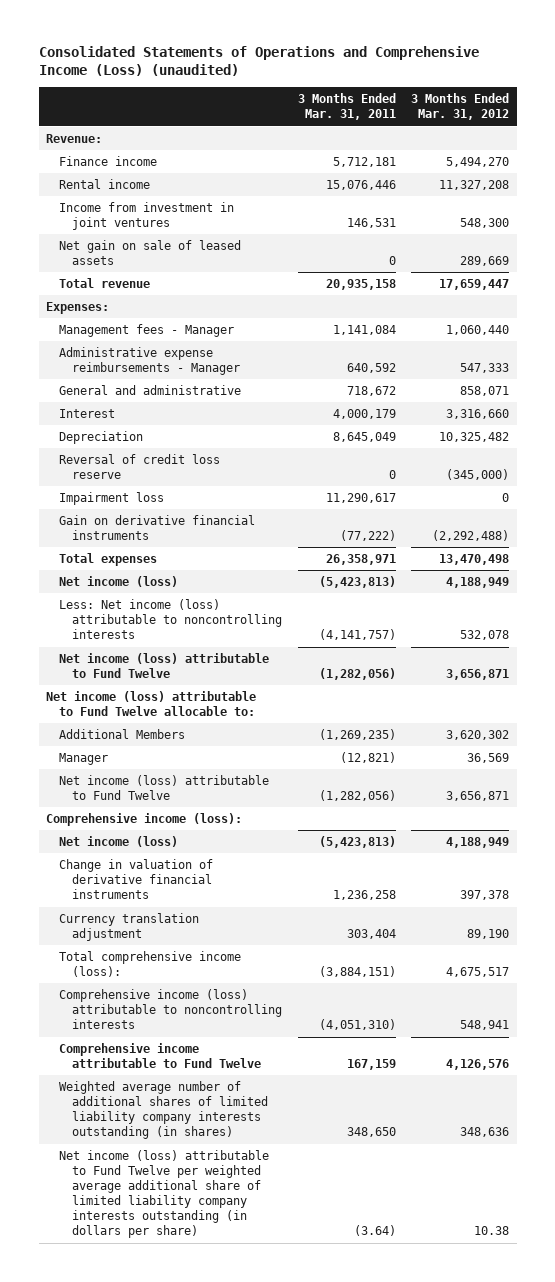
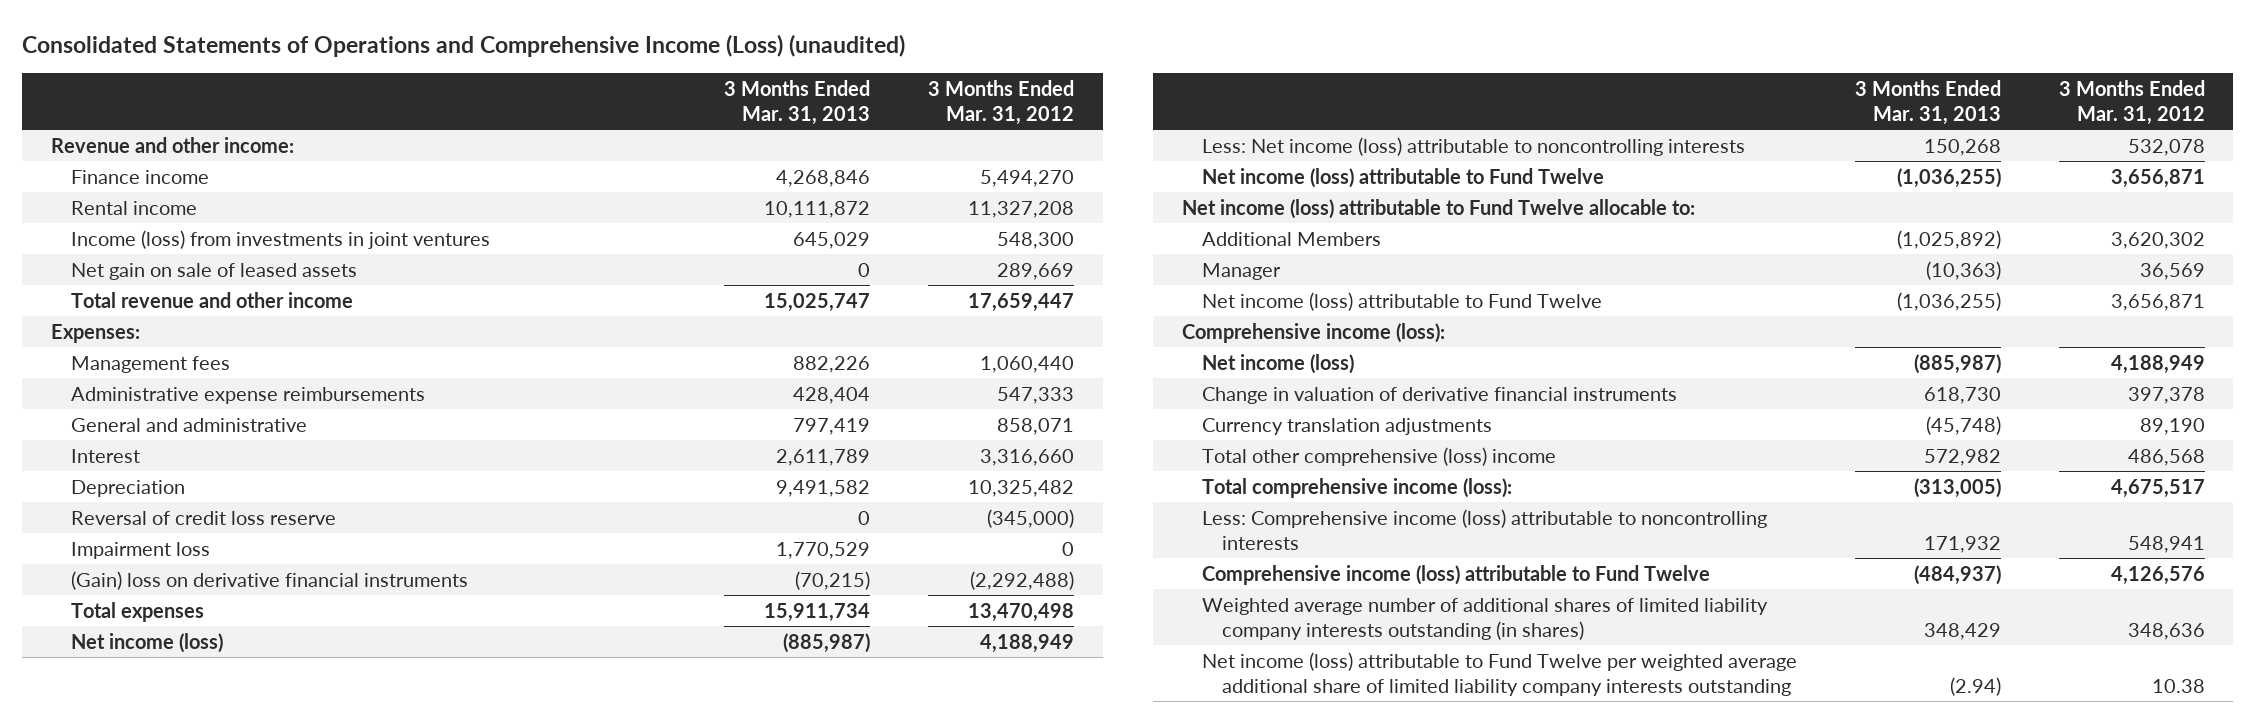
[297,93,396,121] 3 Months Ended Mar. 31, 2011 -> none
none -> [724,79,871,125] 3 Months Ended Mar. 31, 2013
[46,133,103,143] Revenue: -> [51,136,295,153] Revenue and other income:
[59,201,235,231] Income from investment in joint ventures -> [71,229,491,249] Income (loss) from investments in joint ventures
[59,277,151,288] Total revenue -> [71,291,354,308] Total revenue and other income
[59,323,235,337] Management fees - Manager -> [71,355,231,373] Management fees
[59,346,241,376] Administrative expense reimbursements - Manager -> [71,386,426,404] Administrative expense reimbursements
[59,514,256,541] Gain on derivative financial instruments -> [71,570,469,590] (Gain) loss on derivative financial instruments
[59,912,200,942] Currency translation adjustment -> [1201,417,1492,435] Currency translation adjustments
none -> [1201,446,1556,466] Total other comprehensive (loss) income
[59,988,283,1030] Comprehensive income (loss) attributable to noncontrolling interests -> [1201,508,1767,550] Less: Comprehensive income (loss) attributable to noncontrolling interests
[59,1042,262,1069] Comprehensive income attributable to Fund Twelve -> [1201,564,1710,585] Comprehensive income (loss) attributable to Fund Twelve
[59,1149,270,1239] Net income (loss) attributable to Fund Twelve per weighted average additional share of limited liability company interests outstanding (in dollars per share) -> [1201,651,1797,696] Net income (loss) attributable to Fund Twelve per weighted average additional share of limited liability company interests outstanding

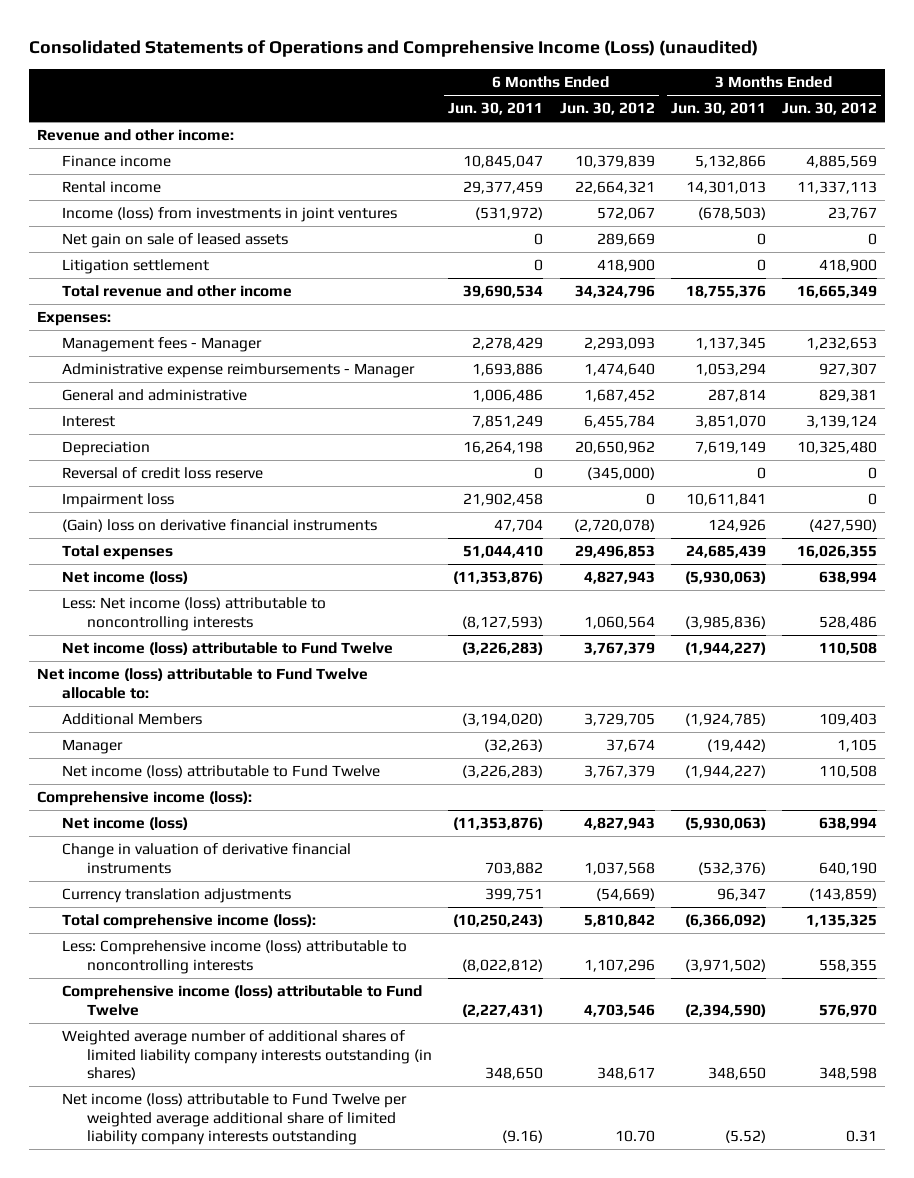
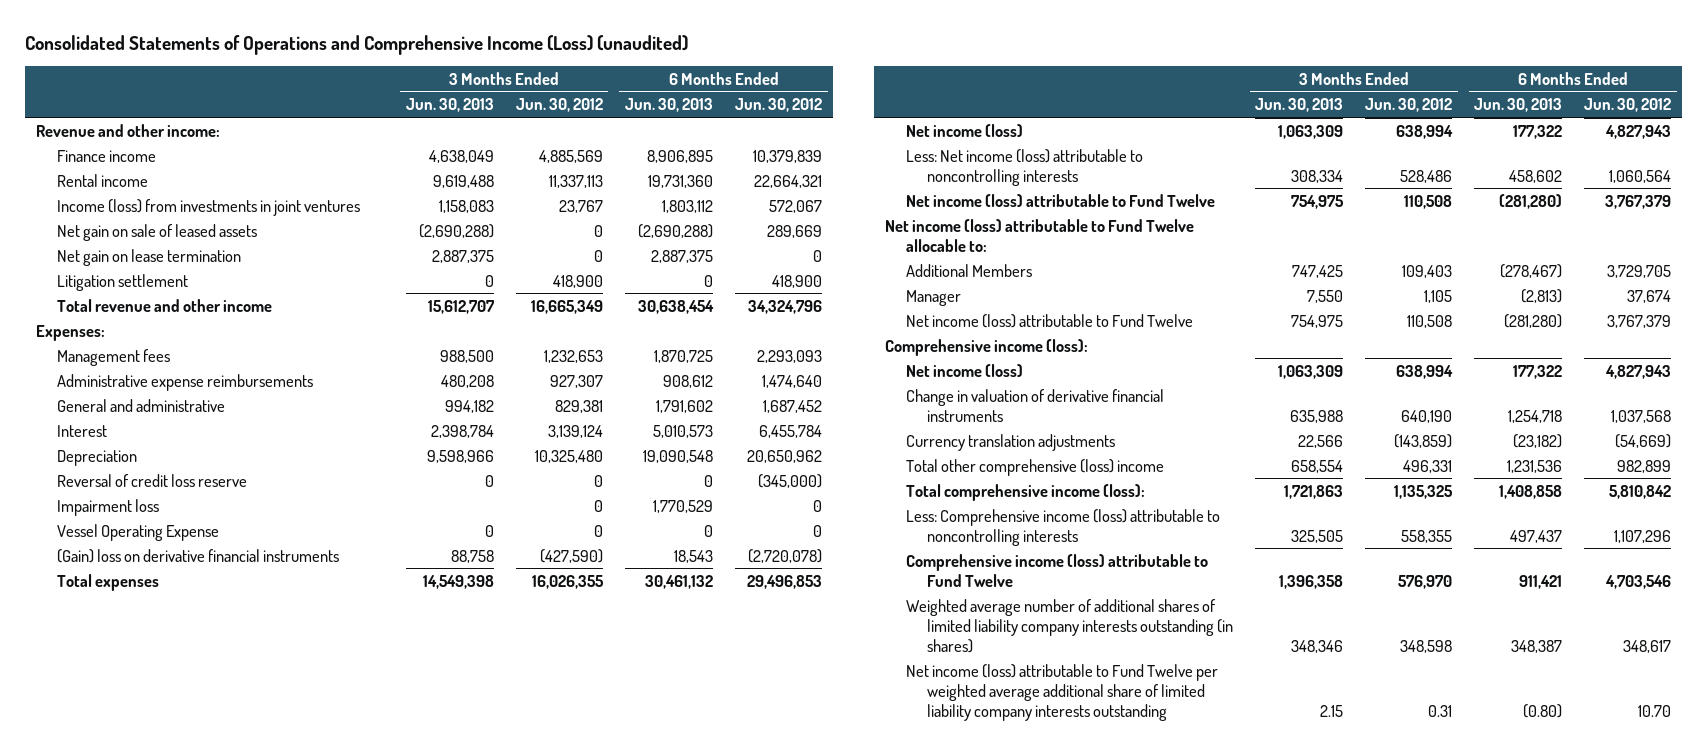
[448,102,544,116] Jun. 30, 2011 -> none
[670,102,766,116] Jun. 30, 2011 -> none
none -> [405,98,494,113] Jun. 30, 2013
none -> [625,98,714,113] Jun. 30, 2013
none -> [56,248,241,266] Net gain on lease termination
[61,337,262,353] Management fees - Manager -> [56,348,170,366] Management fees
[61,363,415,379] Administrative expense reimbursements - Manager -> [56,373,313,391] Administrative expense reimbursements
none -> [56,523,219,541] Vessel Operating Expense
none -> [905,458,1164,476] Total other comprehensive (loss) income

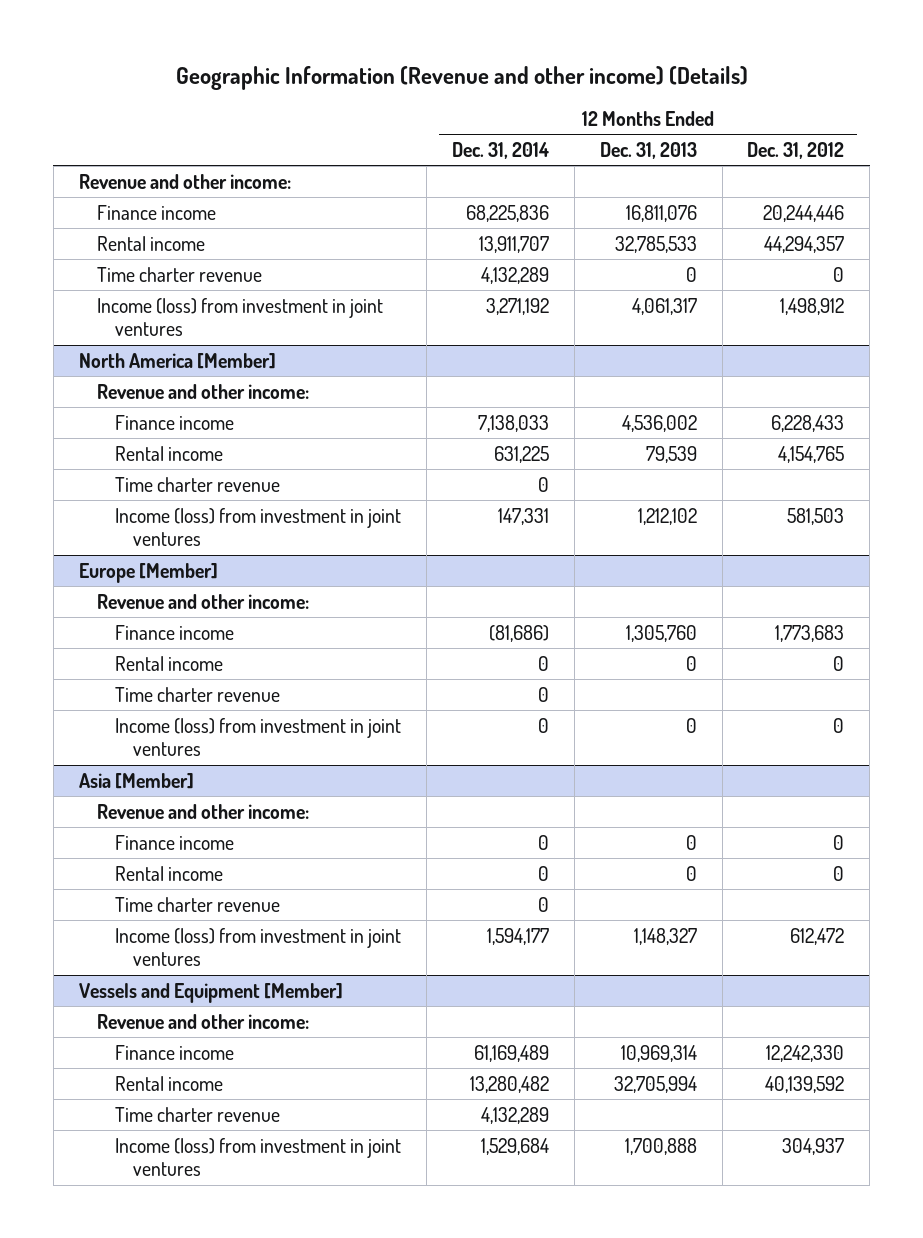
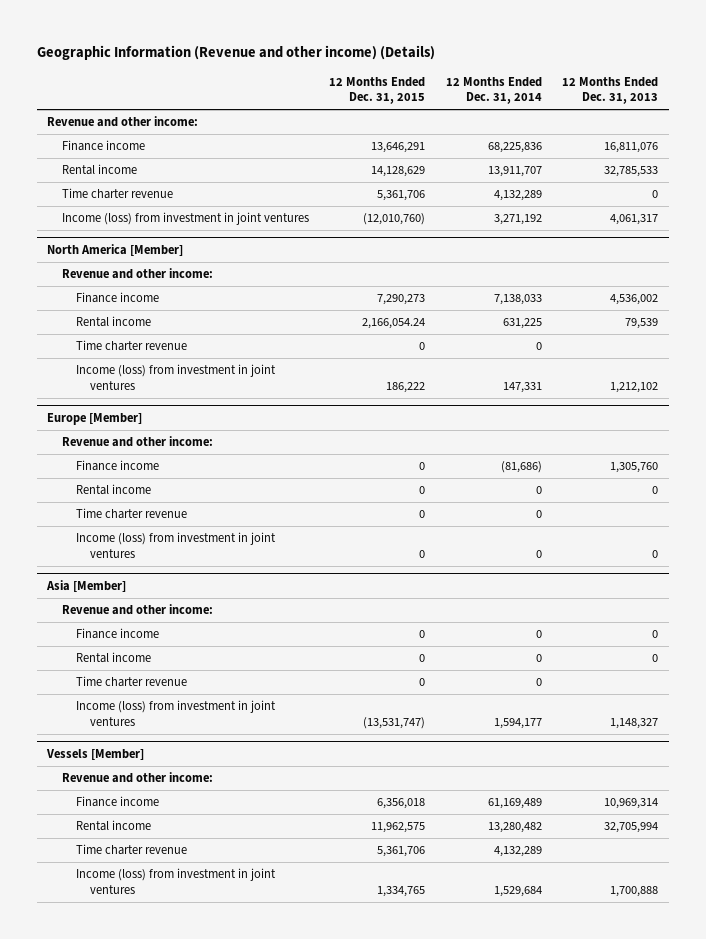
[747,142,845,160] Dec. 31, 2012 -> none
none -> [329,76,426,105] 12 Months Ended Dec. 31, 2015
[78,982,343,1003] Vessels and Equipment [Member] -> [46,749,145,761] Vessels [Member]

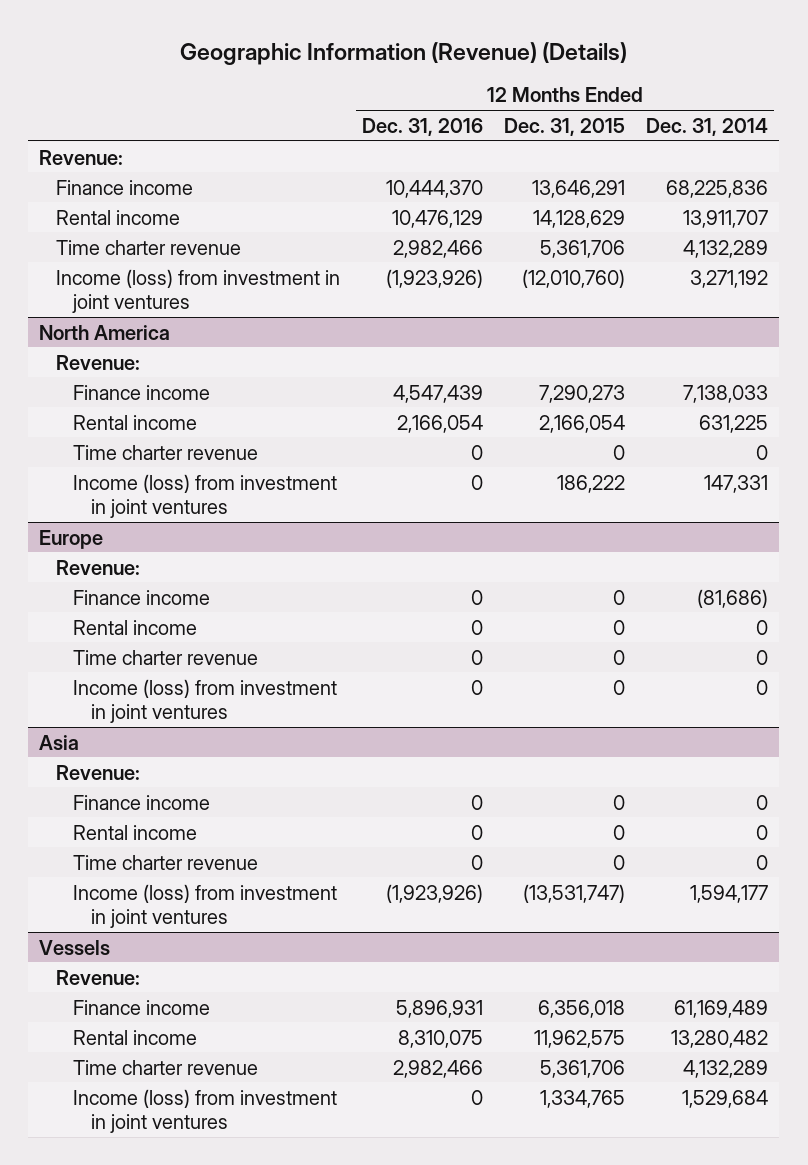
[36,44,435,60] Geographic Information (Revenue and other income) (Details) -> [179,41,627,65] Geographic Information (Revenue) (Details)
[562,76,659,105] 12 Months Ended Dec. 31, 2013 -> none
none -> [361,117,483,136] Dec. 31, 2016
[47,116,199,128] Revenue and other income: -> [39,149,124,165] Revenue:
[47,244,184,257] North America [Member] -> [39,324,171,340] North America
[61,268,213,280] Revenue and other income: -> [56,354,141,370] Revenue:
[362,318,426,330] 2,166,054.24 -> [539,414,626,433] 2,166,054
[47,413,143,426] Europe [Member] -> [39,529,104,549] Europe
[61,436,213,448] Revenue and other income: -> [56,559,141,575] Revenue:
[46,580,127,593] Asia [Member] -> [39,734,80,750] Asia
[61,604,213,616] Revenue and other income: -> [56,764,141,780] Revenue:
[46,749,145,761] Vessels [Member] -> [39,939,111,955] Vessels
[61,772,213,784] Revenue and other income: -> [56,969,141,985] Revenue:

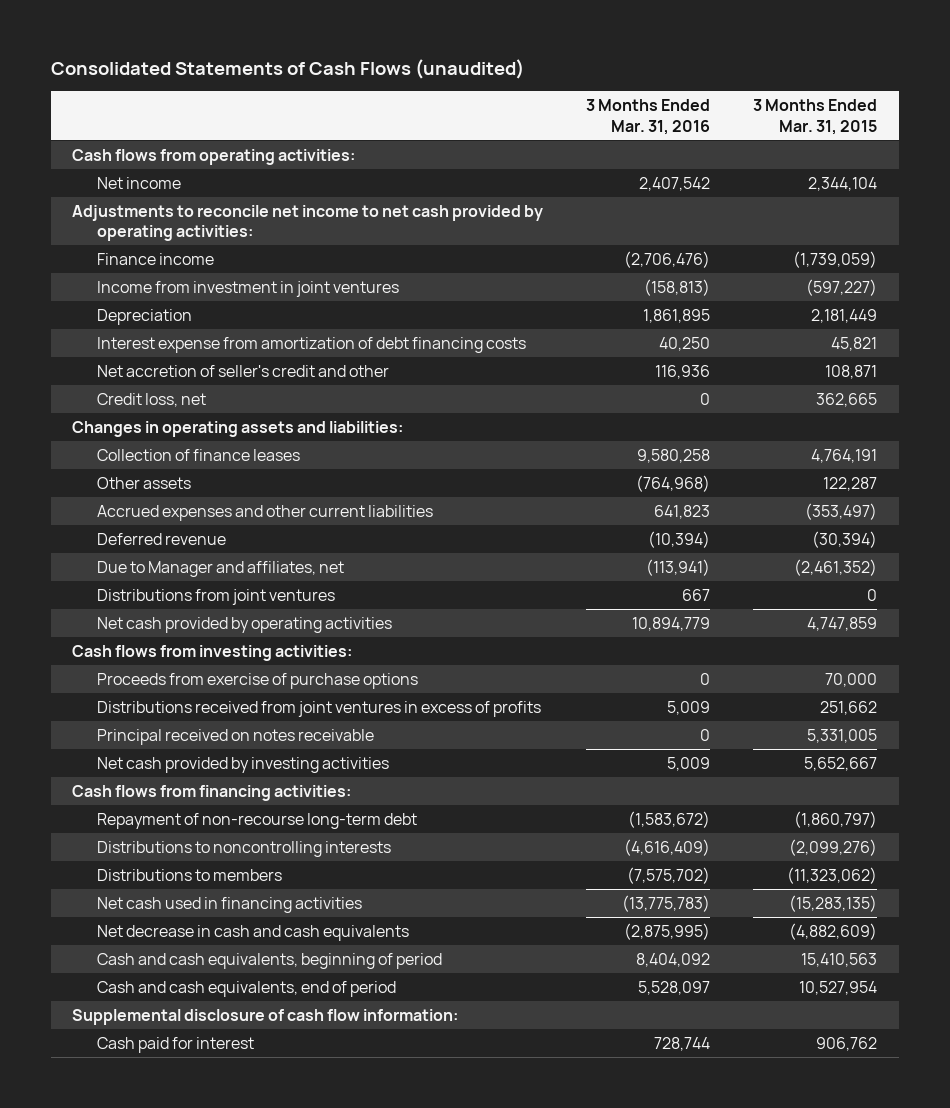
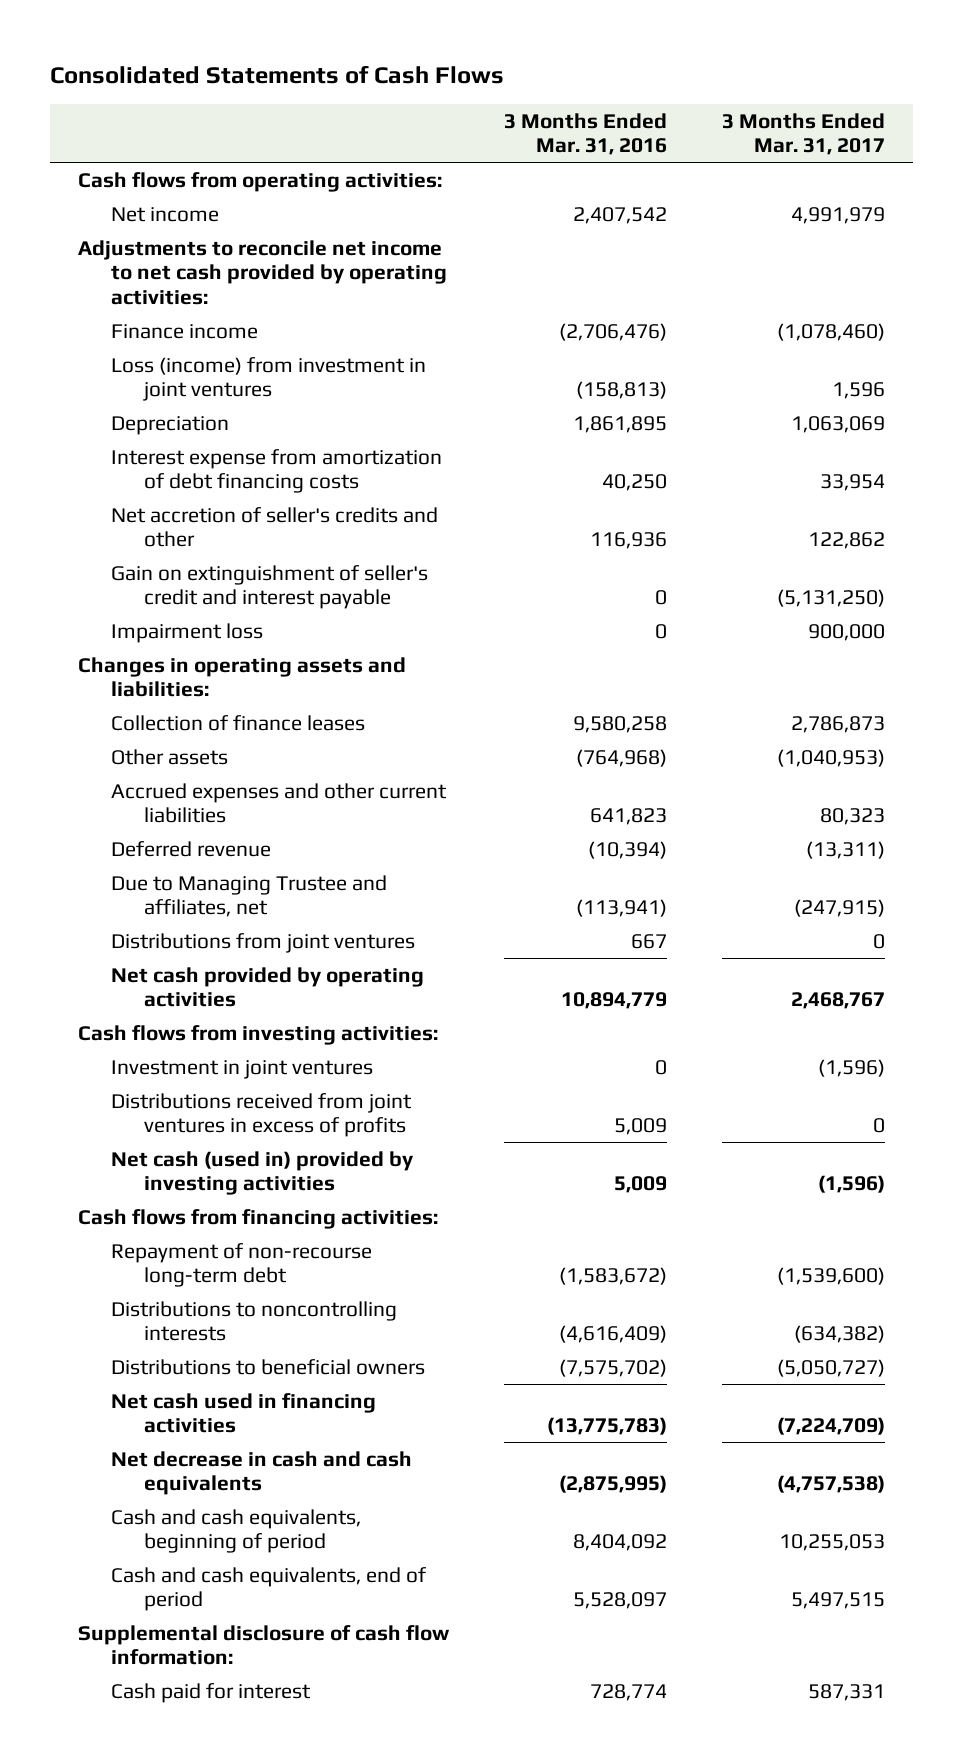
[50,59,524,80] Consolidated Statements of Cash Flows (unaudited) -> [50,64,505,84] Consolidated Statements of Cash Flows
[753,99,878,135] 3 Months Ended Mar. 31, 2015 -> none
none -> [722,112,886,155] 3 Months Ended Mar. 31, 2017
[97,280,400,297] Income from investment in joint ventures -> [110,356,426,402] Loss (income) from investment in joint ventures
[97,392,207,407] Credit loss, net -> none
[97,364,390,377] Net accretion of seller's credit and other -> [110,506,438,548] Net accretion of seller's credits and other
none -> [110,564,428,610] Gain on extinguishment of seller's credit and interest payable
none -> [110,622,263,643] Impairment loss
[97,560,345,577] Due to Manager and affiliates, net -> [110,874,387,918] Due to Managing Trustee and affiliates, net
[97,672,419,689] Proceeds from exercise of purchase options -> none
none -> [110,1059,373,1079] Investment in joint ventures
[97,728,375,745] Principal received on notes receivable -> none
[97,756,390,773] Net cash provided by investing activities -> [110,1150,414,1196] Net cash (used in) provided by investing activities
[97,868,283,881] Distributions to members -> [110,1358,425,1375] Distributions to beneficial owners
[654,1036,711,1051] 728,744 -> [590,1683,668,1701] 728,774

